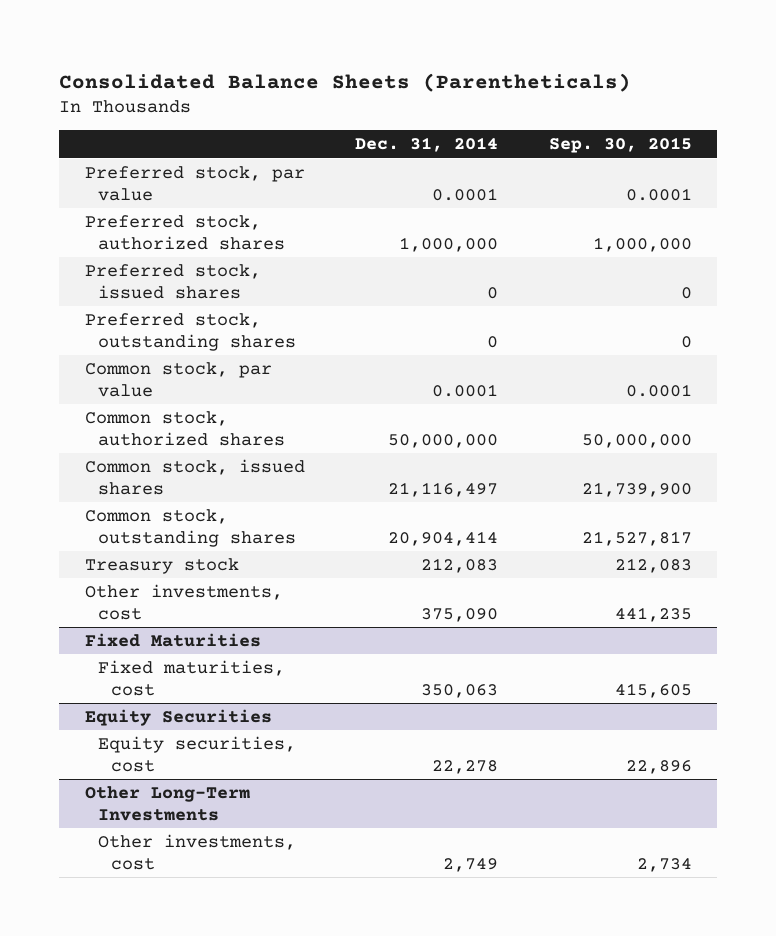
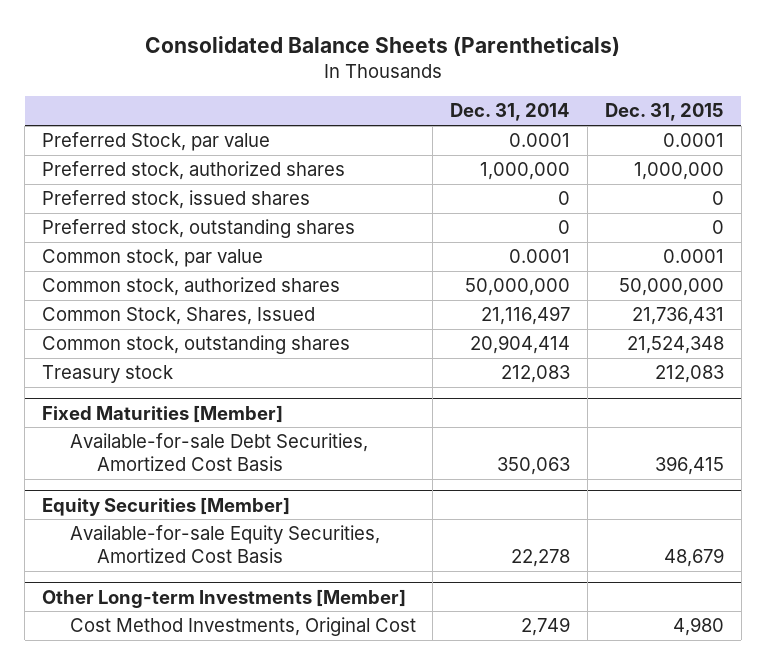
[548,137,692,154] Sep. 30, 2015 -> none
none -> [604,103,724,122] Dec. 31, 2015
[84,165,305,201] Preferred stock, par value -> [41,132,270,152] Preferred Stock, par value
[84,458,305,495] Common stock, issued shares -> [41,307,315,326] Common Stock, Shares, Issued
[84,583,283,620] Other investments, cost -> none
[84,632,261,647] Fixed Maturities -> [41,404,283,423] Fixed Maturities [Member]
[97,659,285,696] Fixed maturities, cost -> [69,433,368,472] Available-for-sale Debt Securities, Amortized Cost Basis
[84,708,272,726] Equity Securities -> [41,496,290,516] Equity Securities [Member]
[97,735,296,772] Equity securities, cost -> [69,525,380,564] Available-for-sale Equity Securities, Amortized Cost Basis
[84,785,250,821] Other Long-Term Investments -> [41,588,406,608] Other Long-term Investments [Member]
[97,833,296,870] Other investments, cost -> [69,617,416,637] Cost Method Investments, Original Cost

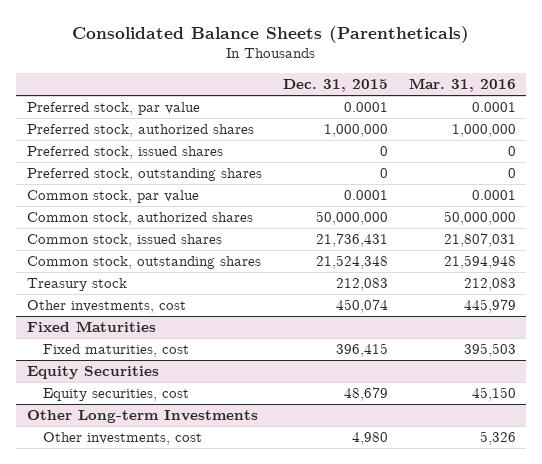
[450,103,571,122] Dec. 31, 2014 -> none
none -> [408,78,516,93] Mar. 31, 2016
[41,132,270,152] Preferred Stock, par value -> [26,102,200,116] Preferred stock, par value
[41,307,315,326] Common Stock, Shares, Issued -> [26,234,222,248] Common stock, issued shares
none -> [26,300,186,314] Other investments, cost
[41,404,283,423] Fixed Maturities [Member] -> [26,321,156,333] Fixed Maturities
[69,433,368,472] Available-for-sale Debt Securities, Amortized Cost Basis -> [42,344,189,358] Fixed maturities, cost
[41,496,290,516] Equity Securities [Member] -> [26,366,159,380] Equity Securities
[69,525,380,564] Available-for-sale Equity Securities, Amortized Cost Basis -> [42,388,189,402] Equity securities, cost
[41,588,406,608] Other Long-term Investments [Member] -> [26,410,258,424] Other Long-term Investments
[69,617,416,637] Cost Method Investments, Original Cost -> [42,432,202,446] Other investments, cost

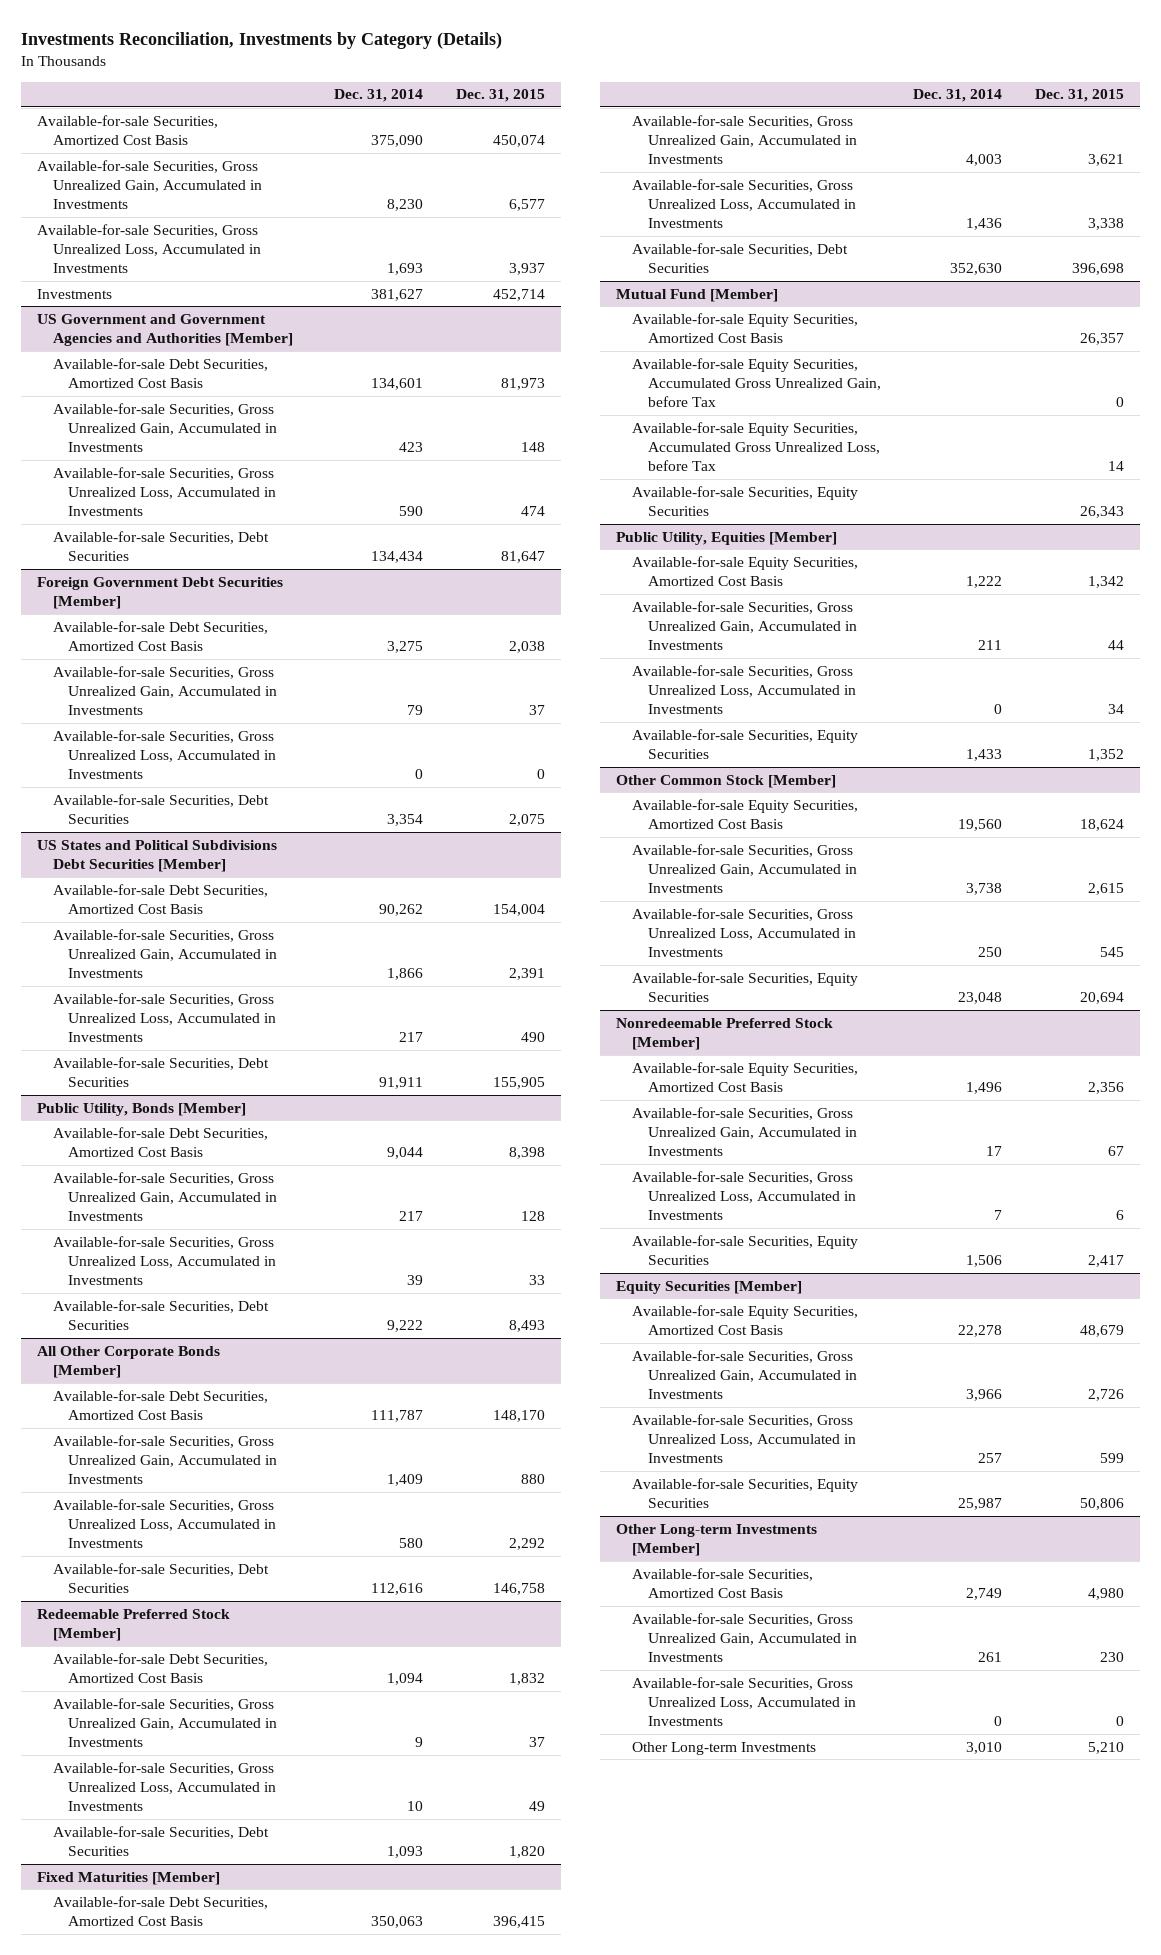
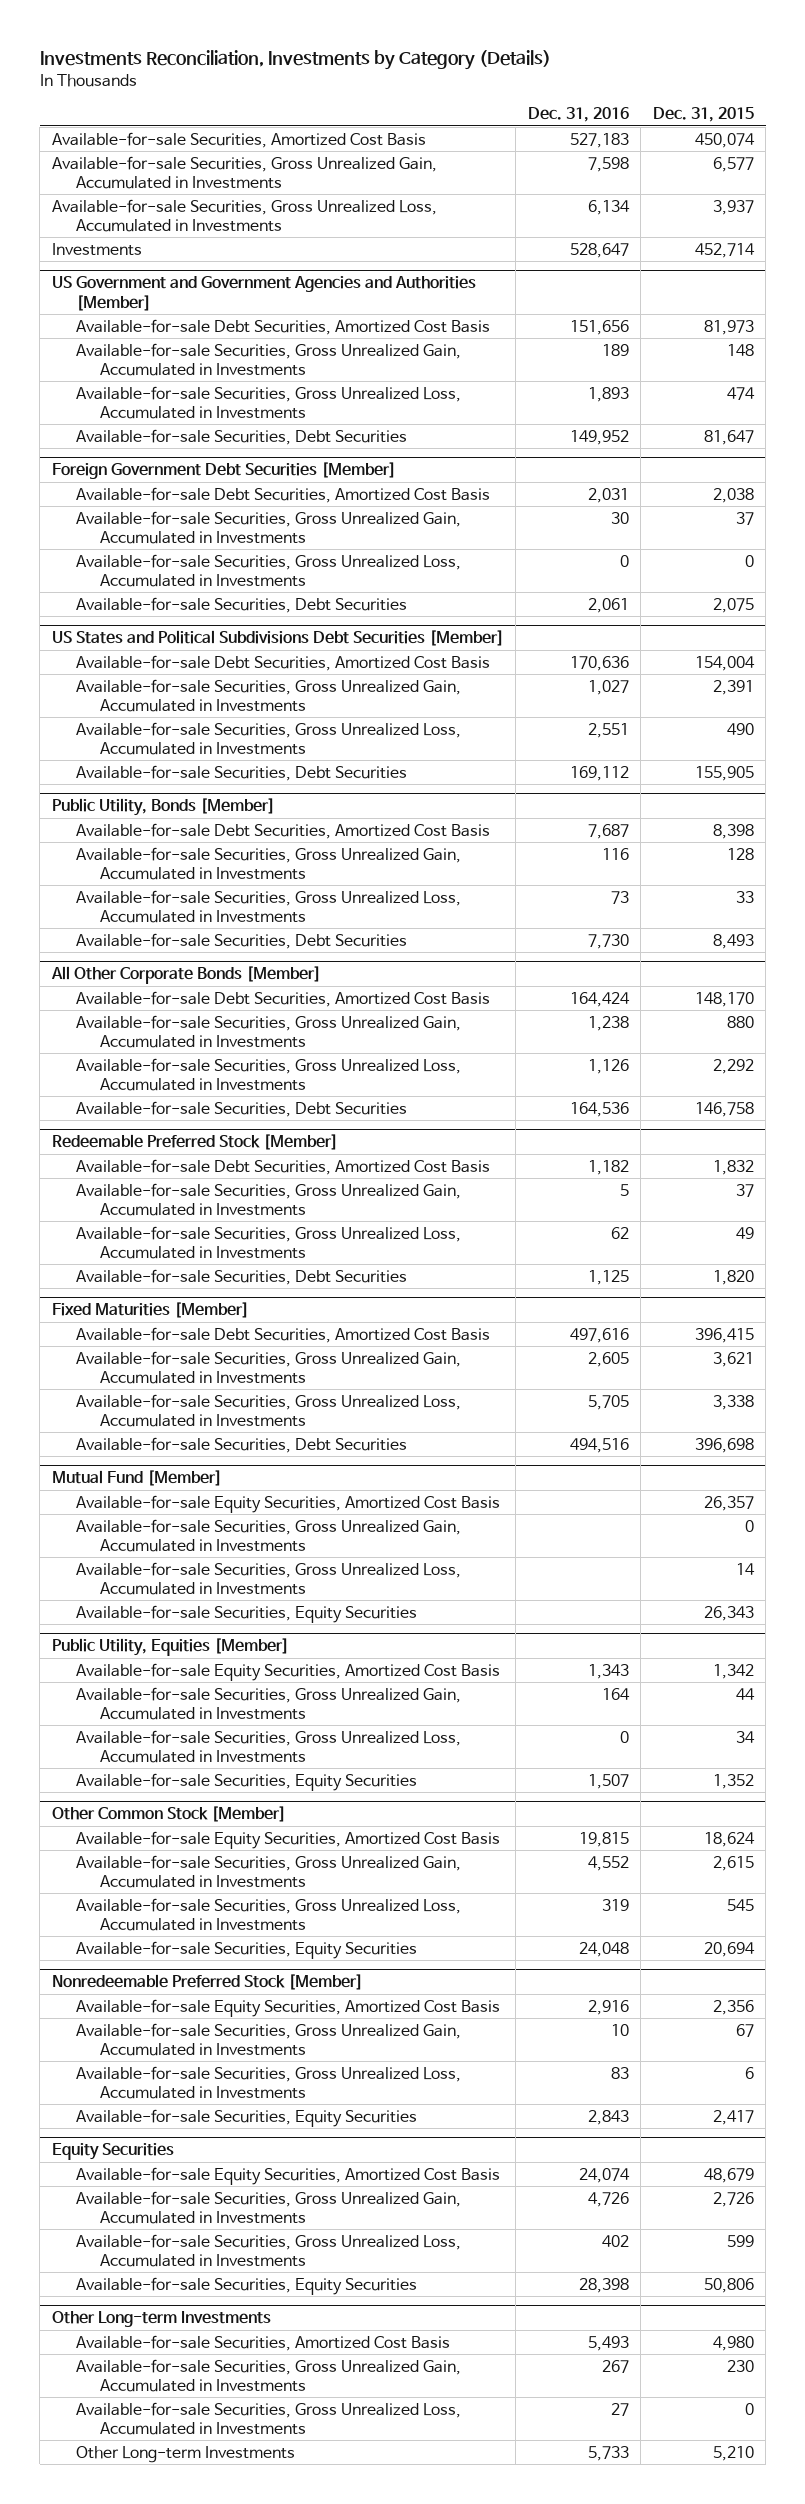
[334,89,424,103] Dec. 31, 2014 -> none
none -> [527,107,629,123] Dec. 31, 2016
[632,357,881,408] Available-for-sale Equity Securities, Accumulated Gross Unrealized Gain, before Tax -> [75,1518,461,1552] Available-for-sale Securities, Gross Unrealized Gain, Accumulated in Investments
[632,421,880,472] Available-for-sale Equity Securities, Accumulated Gross Unrealized Loss, before Tax -> [75,1561,461,1595] Available-for-sale Securities, Gross Unrealized Loss, Accumulated in Investments
[616,1280,803,1294] Equity Securities [Member] -> [51,2143,174,2161] Equity Securities
[616,1523,818,1557] Other Long-term Investments [Member] -> [51,2311,271,2328] Other Long-term Investments

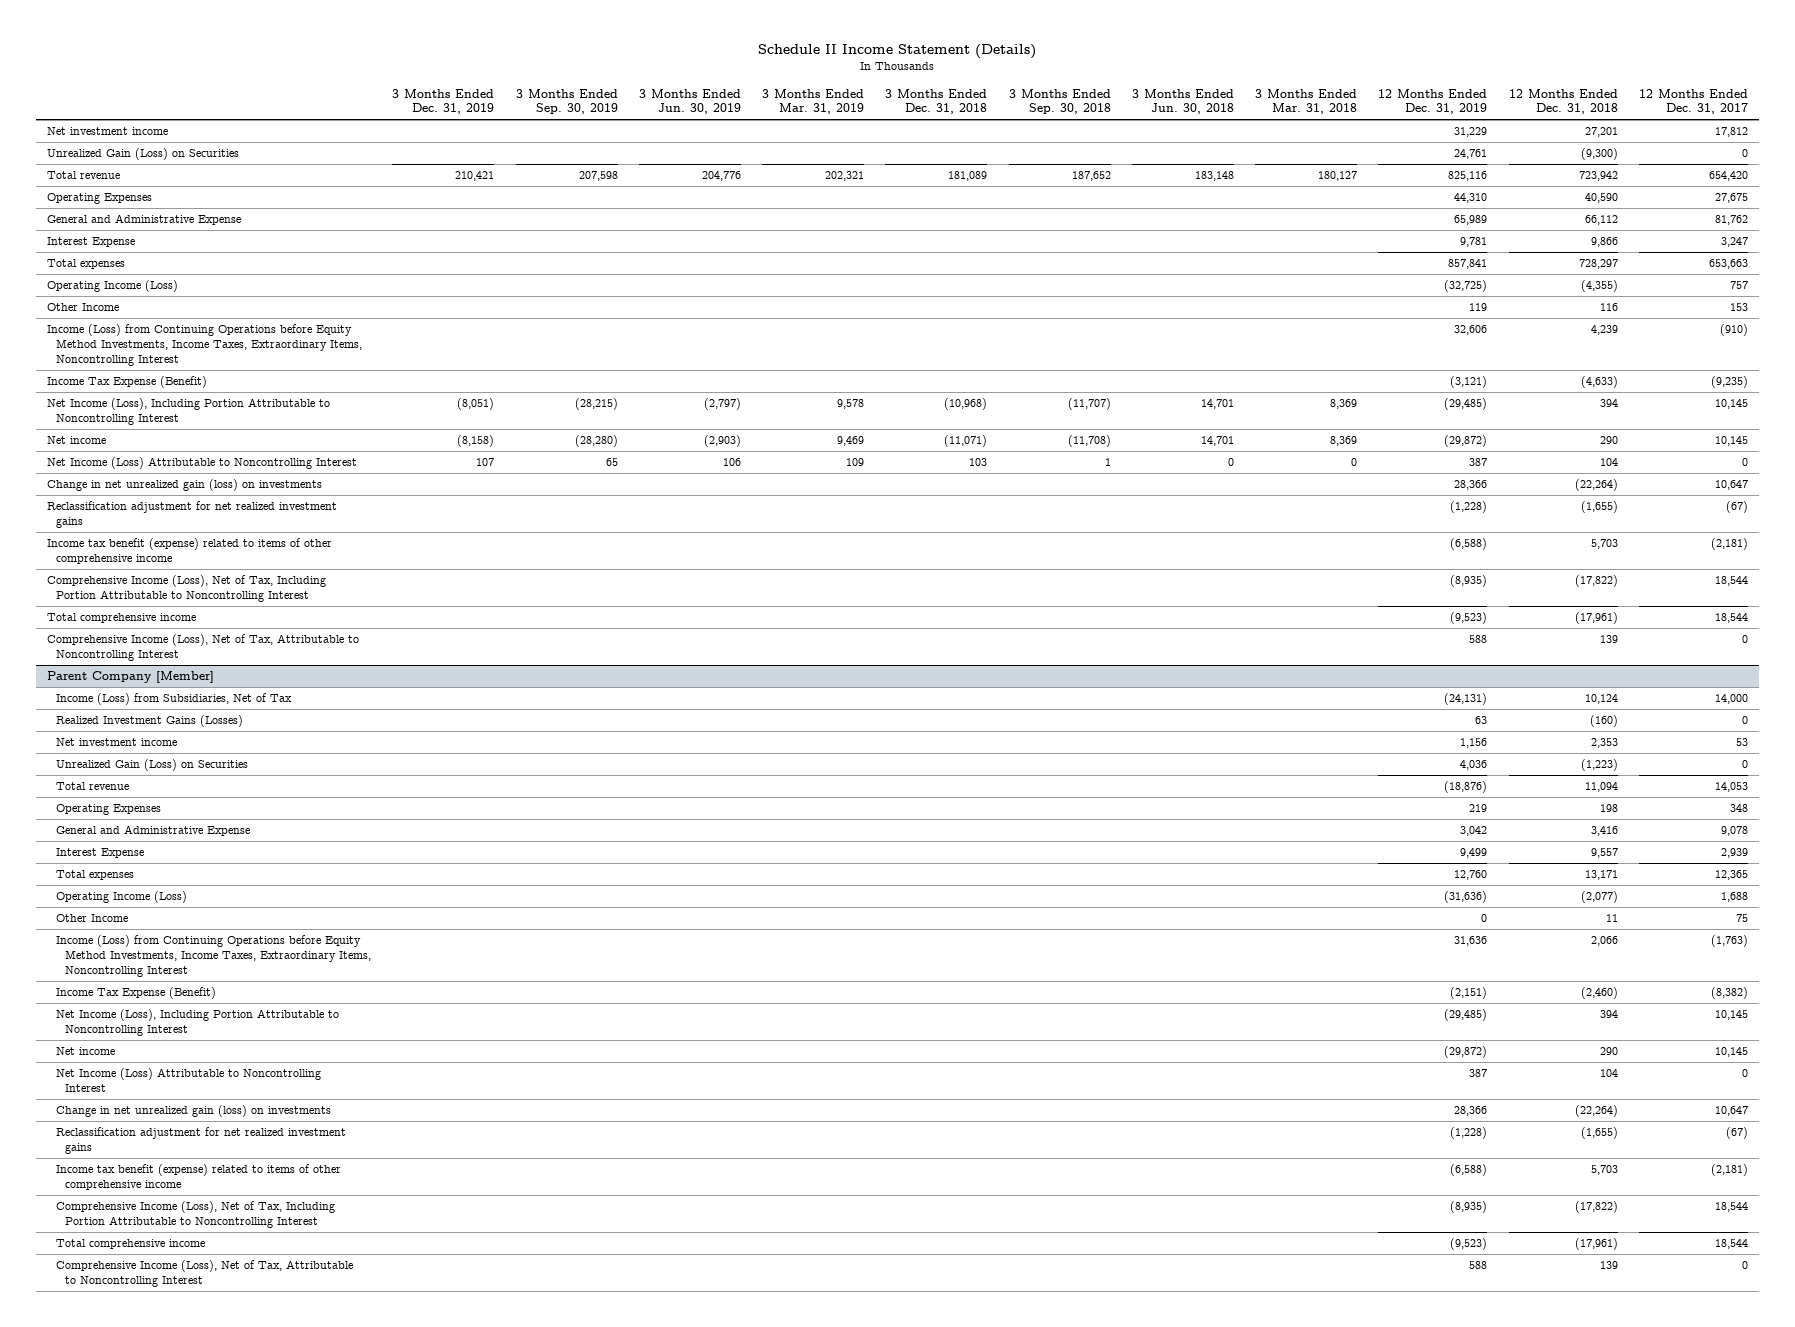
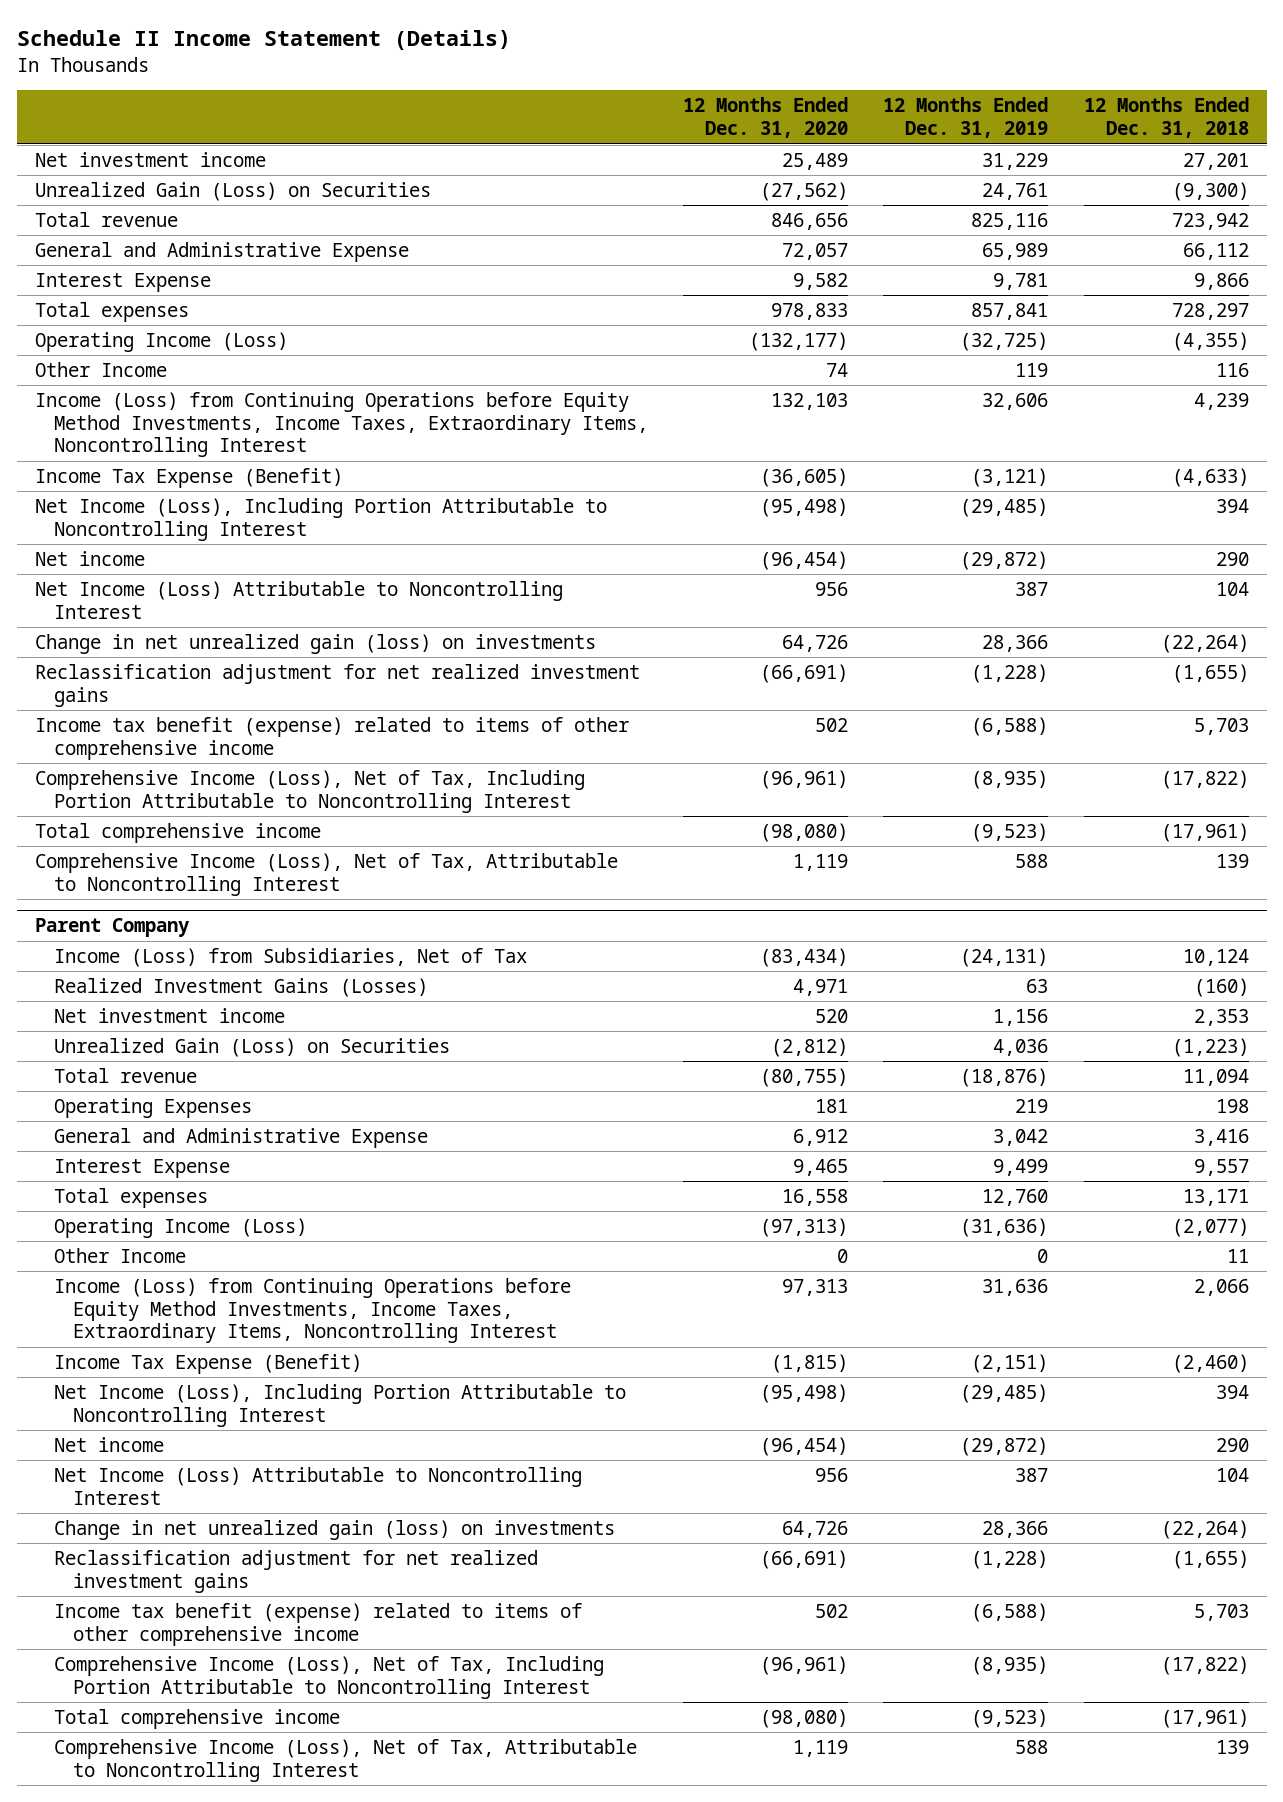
[392,88,495,115] 3 Months Ended Dec. 31, 2019 -> none
[515,88,618,115] 3 Months Ended Sep. 30, 2019 -> none
[638,88,741,115] 3 Months Ended Jun. 30, 2019 -> none
[762,88,865,115] 3 Months Ended Mar. 31, 2019 -> none
[885,88,988,115] 3 Months Ended Dec. 31, 2018 -> none
[1008,88,1111,115] 3 Months Ended Sep. 30, 2018 -> none
[1131,88,1234,115] 3 Months Ended Jun. 30, 2018 -> none
[1255,88,1358,115] 3 Months Ended Mar. 31, 2018 -> none
[1639,88,1749,115] 12 Months Ended Dec. 31, 2017 -> none
none -> [683,97,849,139] 12 Months Ended Dec. 31, 2020
[46,193,152,205] Operating Expenses -> none
[46,671,214,684] Parent Company [Member] -> [34,918,190,938] Parent Company

